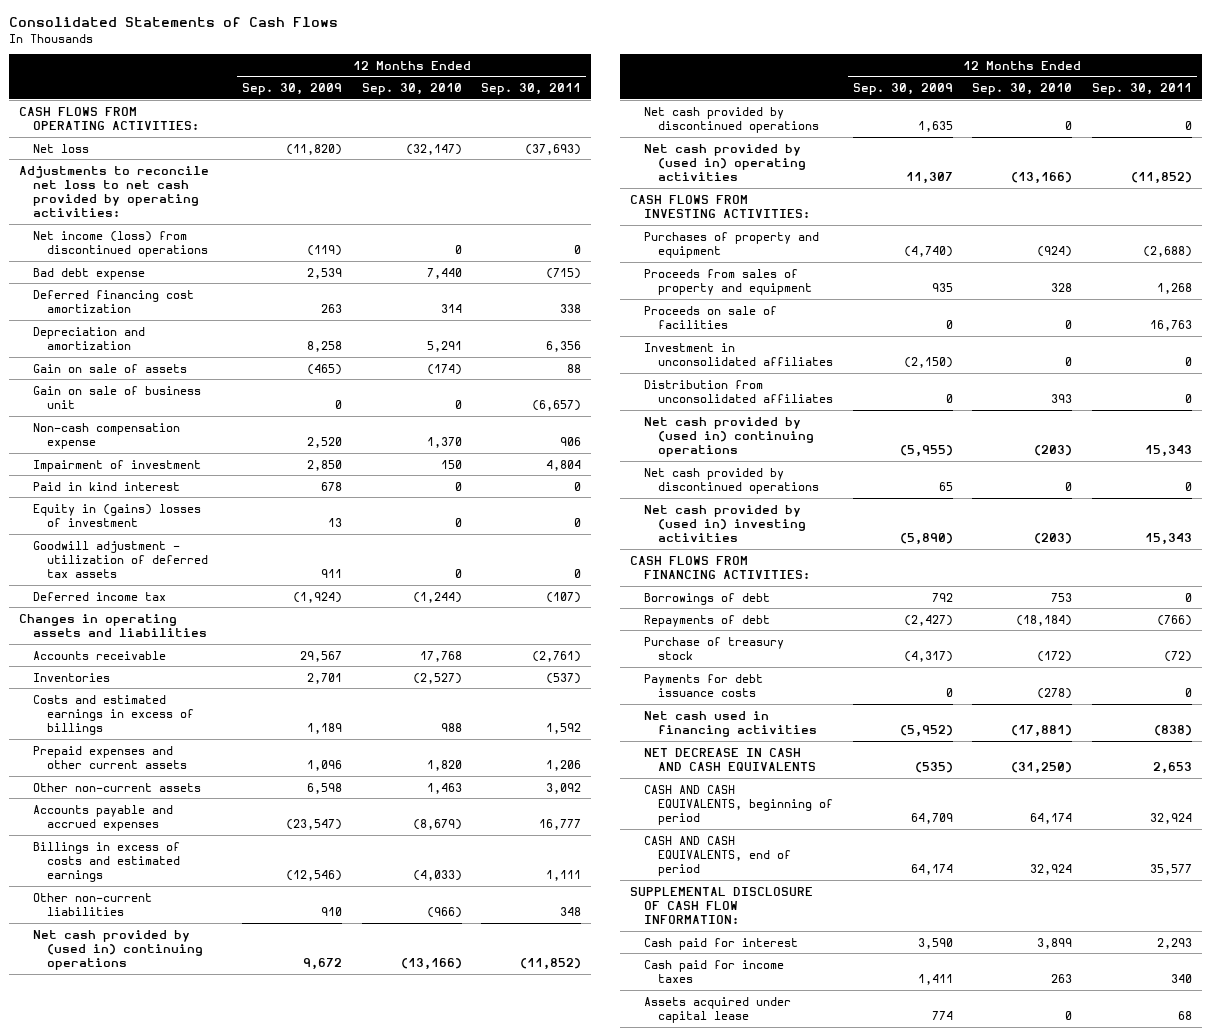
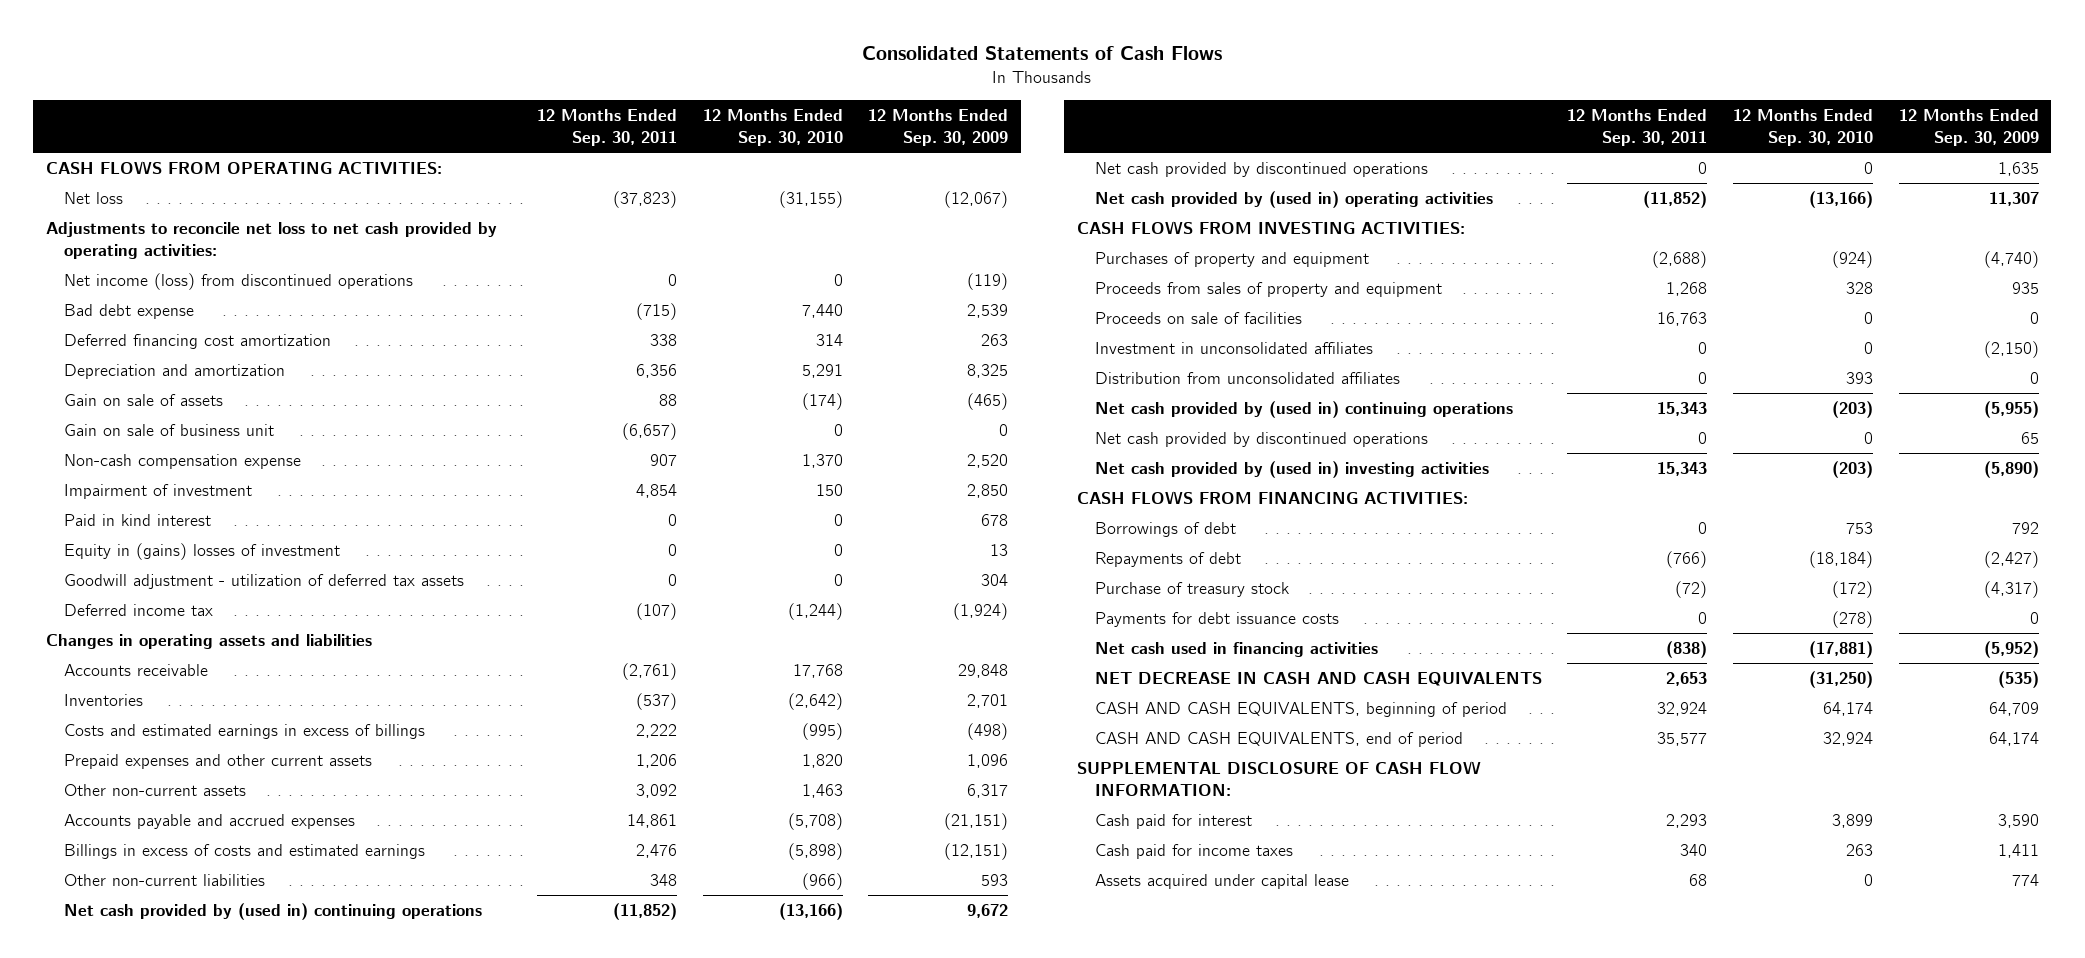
[285,143,342,155] (11,820) -> [944,190,1009,208] (12,067)
[405,143,462,155] (32,147) -> [778,190,843,208] (31,155)
[525,143,582,155] (37,693) -> [613,190,678,208] (37,823)
[306,340,342,352] 8,258 -> [967,363,1009,378] 8,325
[560,436,582,446] 906 -> [650,453,678,466] 907
[546,459,582,471] 4,804 -> [636,483,678,498] 4,854
[320,569,342,579] 911 -> [981,573,1009,586] 304
[299,650,342,662] 29,567 -> [958,663,1009,678] 29,848
[412,672,462,684] (2,527) -> [787,692,843,710] (2,642)
[306,723,342,735] 1,189 -> [967,722,1009,740] (498)
[440,723,462,733] 988 -> [801,722,843,740] (995)
[546,723,582,735] 1,592 -> [636,723,678,738] 2,222
[306,782,342,794] 6,598 -> [967,783,1009,798] 6,317
[285,818,342,830] (23,547) -> [944,812,1009,830] (21,151)
[412,818,462,830] (8,679) -> [787,812,843,830] (5,708)
[539,818,582,830] 16,777 -> [627,813,678,828] 14,861
[285,870,342,882] (12,546) -> [944,842,1009,860] (12,151)
[412,870,462,882] (4,033) -> [787,842,843,860] (5,898)
[546,870,582,882] 1,111 -> [636,843,678,858] 2,476
[320,906,342,916] 910 -> [981,873,1009,886] 593

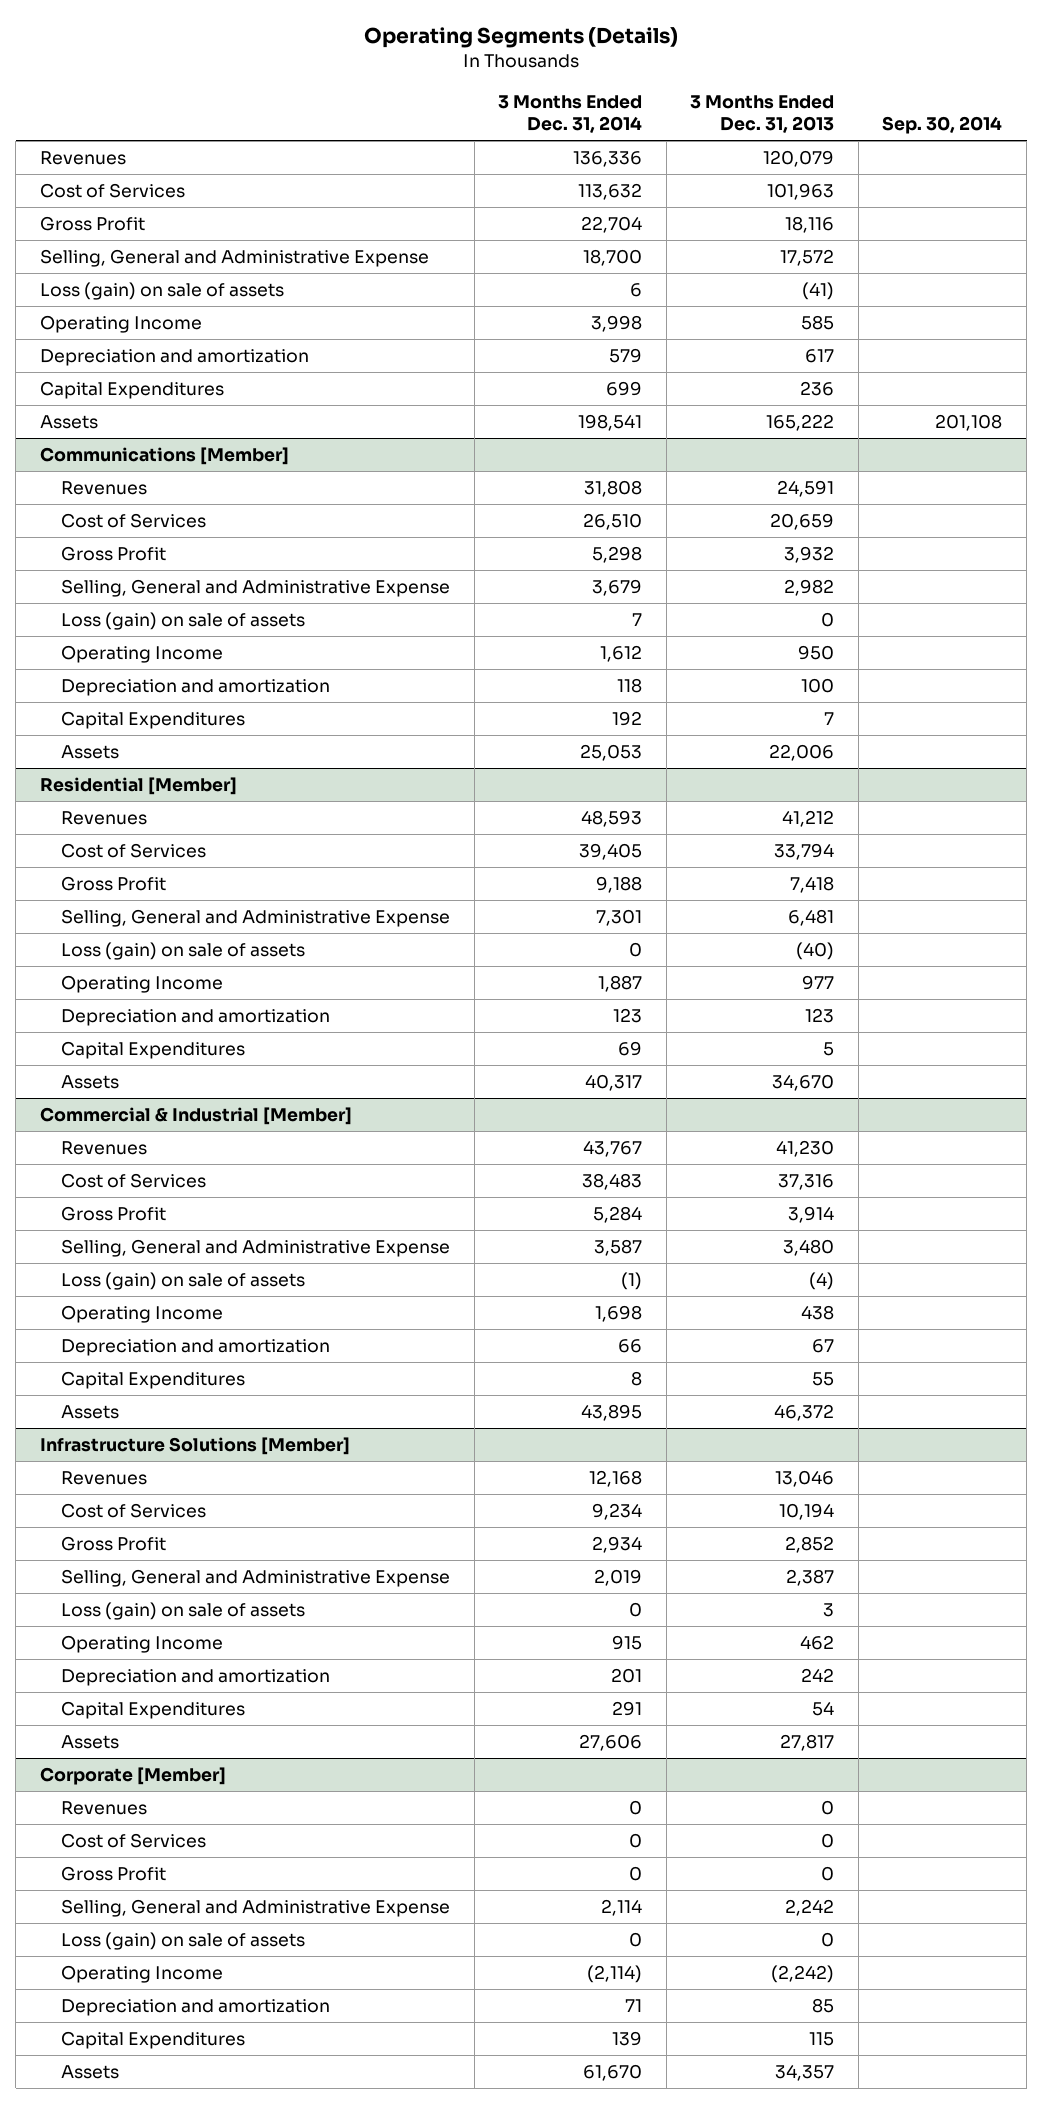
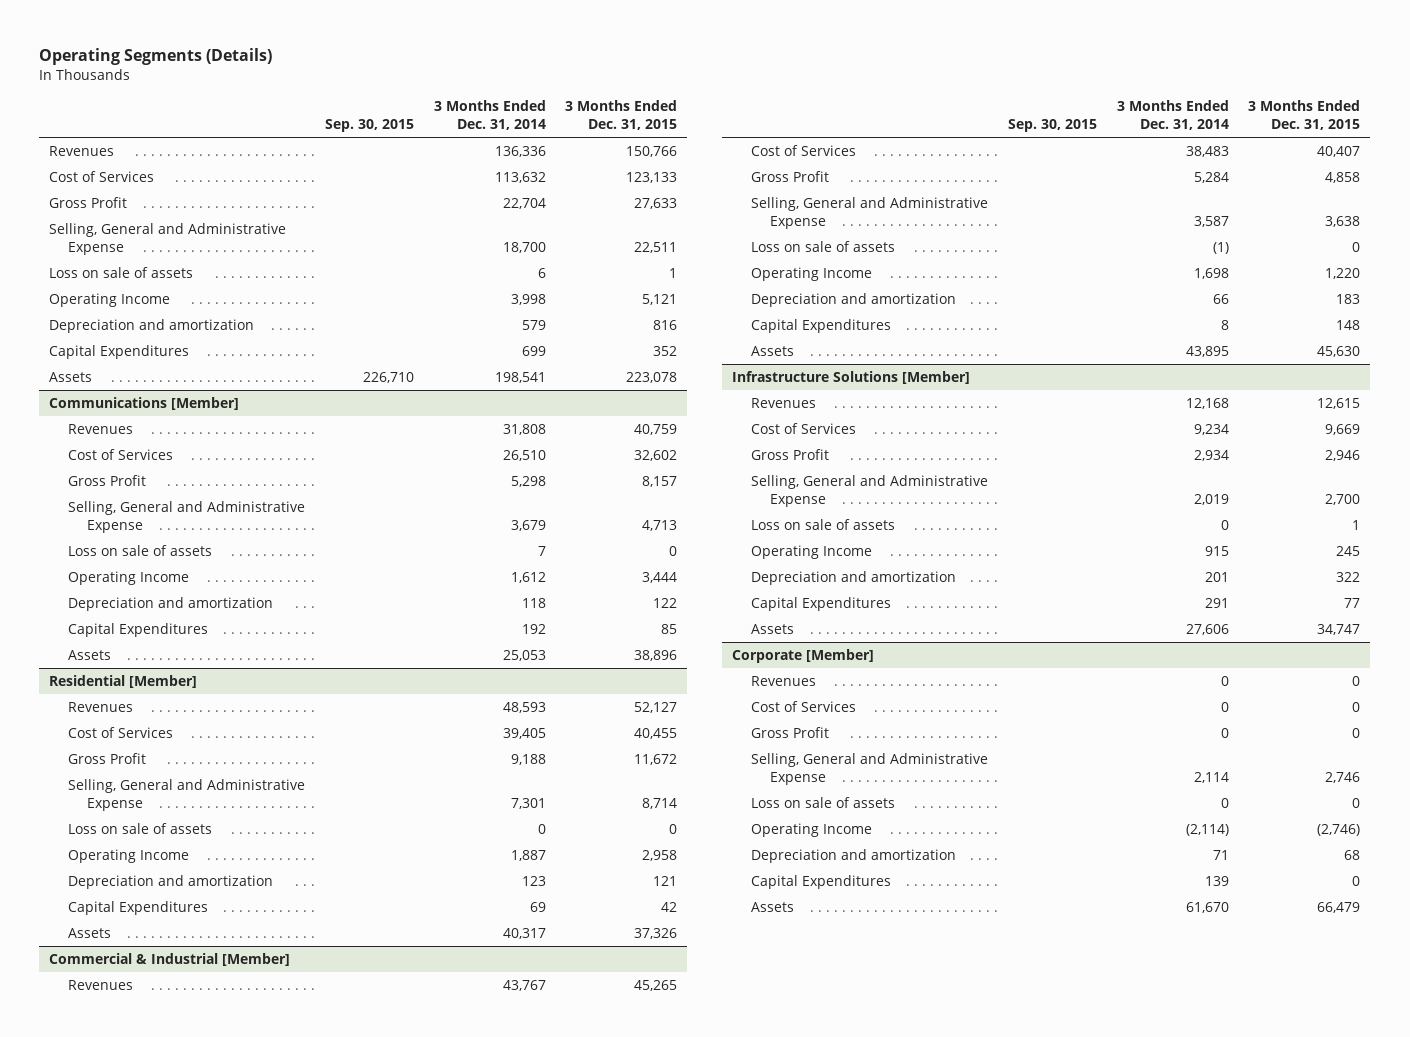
[690,95,835,134] 3 Months Ended Dec. 31, 2013 -> none
[882,116,1003,135] Sep. 30, 2014 -> none
none -> [324,119,414,133] Sep. 30, 2015
none -> [565,100,678,131] 3 Months Ended Dec. 31, 2015
[39,282,284,301] Loss (gain) on sale of assets -> [49,266,194,278] Loss on sale of assets
[61,612,306,631] Loss (gain) on sale of assets -> [68,544,213,556] Loss on sale of assets
[61,942,306,961] Loss (gain) on sale of assets -> [68,822,213,834] Loss on sale of assets
[61,1272,306,1291] Loss (gain) on sale of assets -> [750,240,895,252] Loss on sale of assets
[61,1602,306,1621] Loss (gain) on sale of assets -> [750,518,895,530] Loss on sale of assets
[61,1932,306,1951] Loss (gain) on sale of assets -> [750,796,895,808] Loss on sale of assets

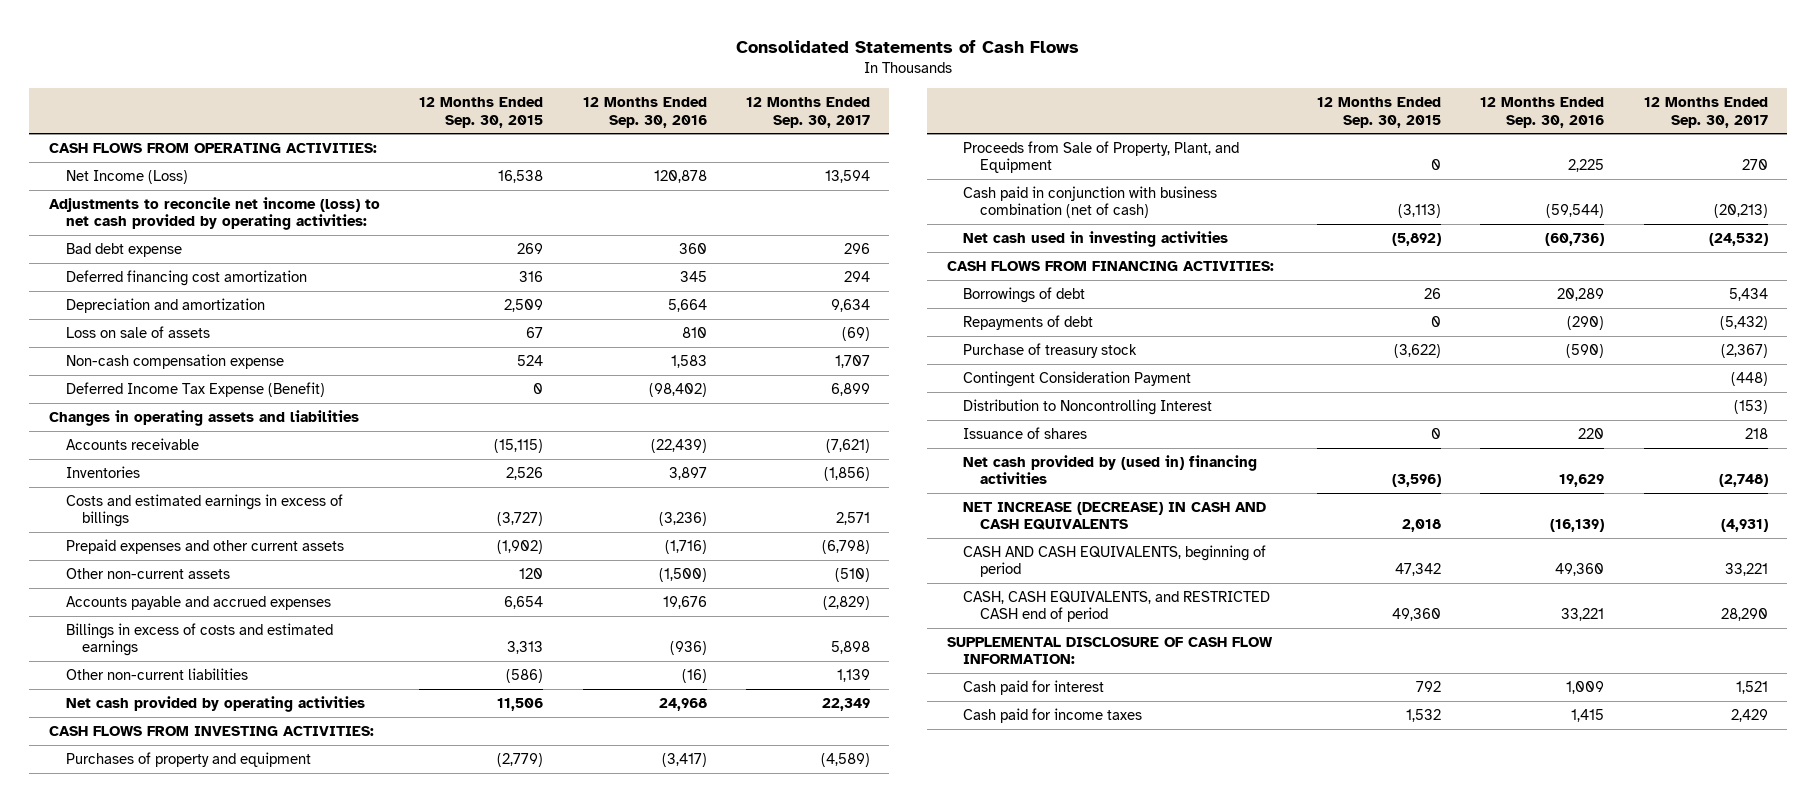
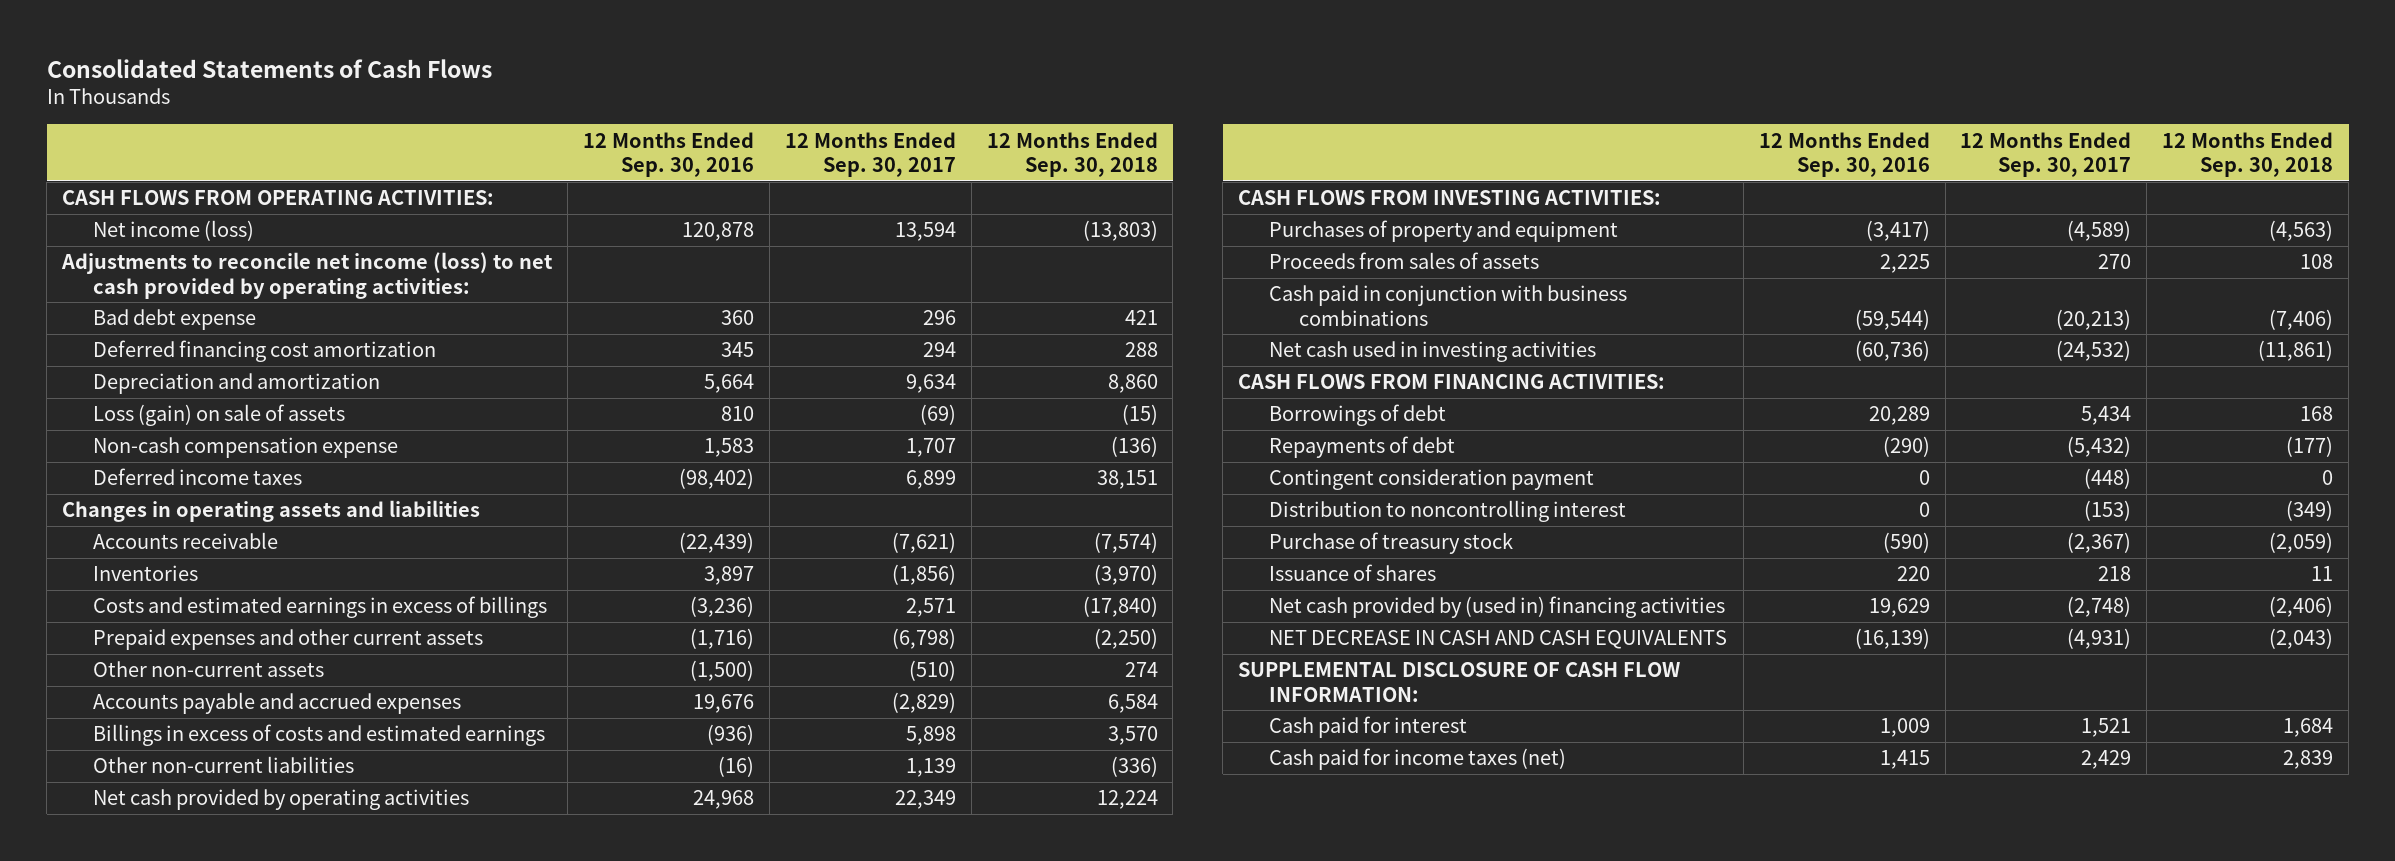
[419,97,544,128] 12 Months Ended Sep. 30, 2015 -> none
none -> [986,131,1158,177] 12 Months Ended Sep. 30, 2018
[65,169,188,184] Net Income (Loss) -> [92,220,254,242] Net income (loss)
[65,325,210,338] Loss on sale of assets -> [92,404,345,427] Loss (gain) on sale of assets
[65,381,325,397] Deferred Income Tax Expense (Benefit) -> [92,468,302,486] Deferred income taxes
[963,140,1240,174] Proceeds from Sale of Property, Plant, and Equipment -> [1268,252,1539,270] Proceeds from sales of assets
[963,185,1218,219] Cash paid in conjunction with business combination (net of cash) -> [1268,285,1627,326] Cash paid in conjunction with business combinations
none -> [1268,469,1594,491] Contingent consideration payment
none -> [1268,500,1626,523] Distribution to noncontrolling interest
[963,370,1192,387] Contingent Consideration Payment -> none
[963,398,1213,415] Distribution to Noncontrolling Interest -> none
[963,544,1267,578] CASH AND CASH EQUIVALENTS, beginning of period -> none
[963,590,1271,623] CASH, CASH EQUIVALENTS, and RESTRICTED CASH end of period -> none
[963,501,1267,531] NET INCREASE (DECREASE) IN CASH AND CASH EQUIVALENTS -> [1268,630,1727,650] NET DECREASE IN CASH AND CASH EQUIVALENTS
[963,707,1143,723] Cash paid for income taxes -> [1268,748,1566,771] Cash paid for income taxes (net)

